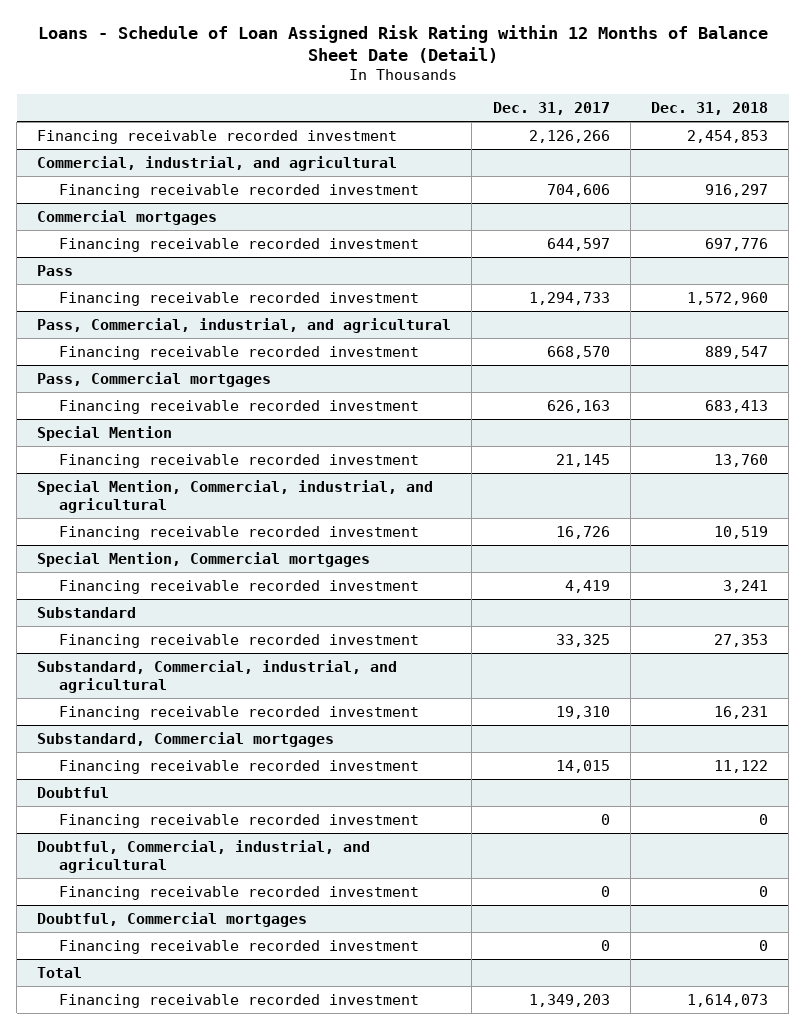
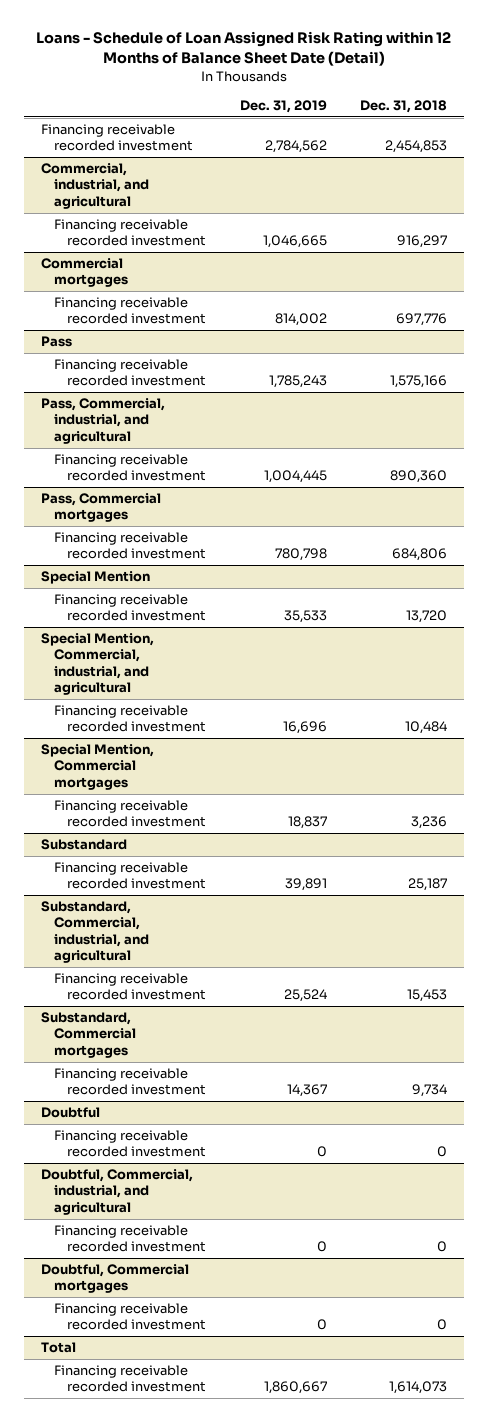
[492,101,610,115] Dec. 31, 2017 -> none
none -> [239,99,327,113] Dec. 31, 2019
[686,291,768,305] 1,572,960 -> [390,375,448,389] 1,575,166
[704,345,768,359] 889,547 -> [390,470,448,484] 890,360
[704,399,768,413] 683,413 -> [392,548,448,562] 684,806
[713,453,768,467] 13,760 -> [406,610,448,624] 13,720
[713,525,768,539] 10,519 -> [405,721,448,735] 10,484
[722,579,768,593] 3,241 -> [411,816,448,830] 3,236
[713,633,768,647] 27,353 -> [408,878,448,892] 25,187
[713,705,768,719] 16,231 -> [407,989,448,1003] 15,453
[713,759,768,773] 11,122 -> [412,1084,448,1098] 9,734

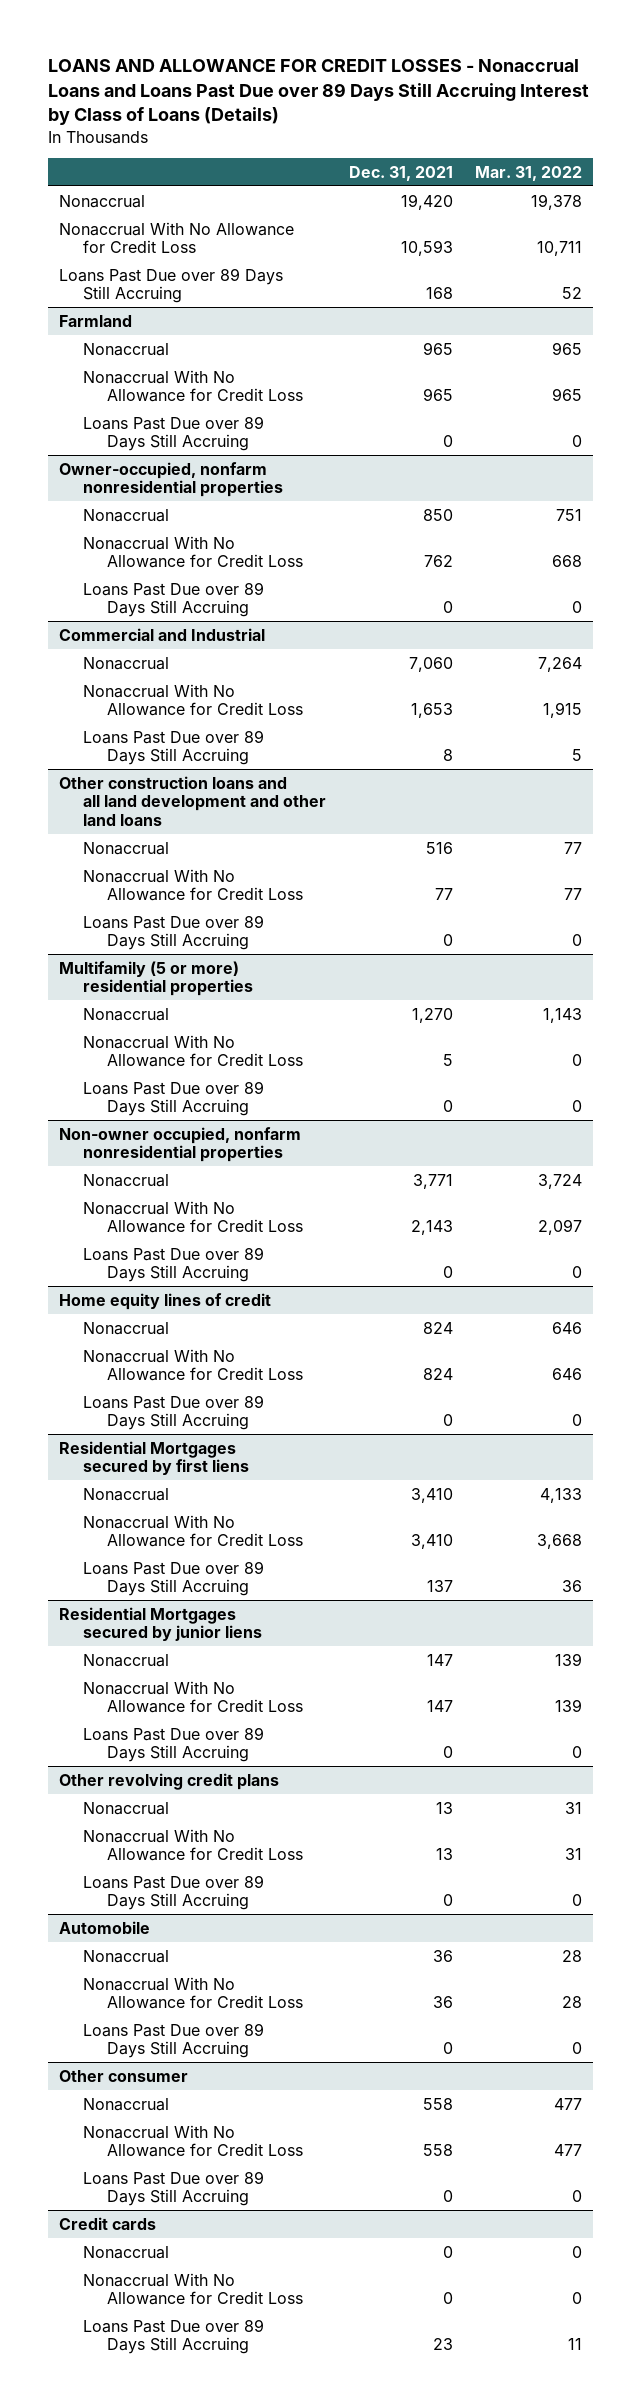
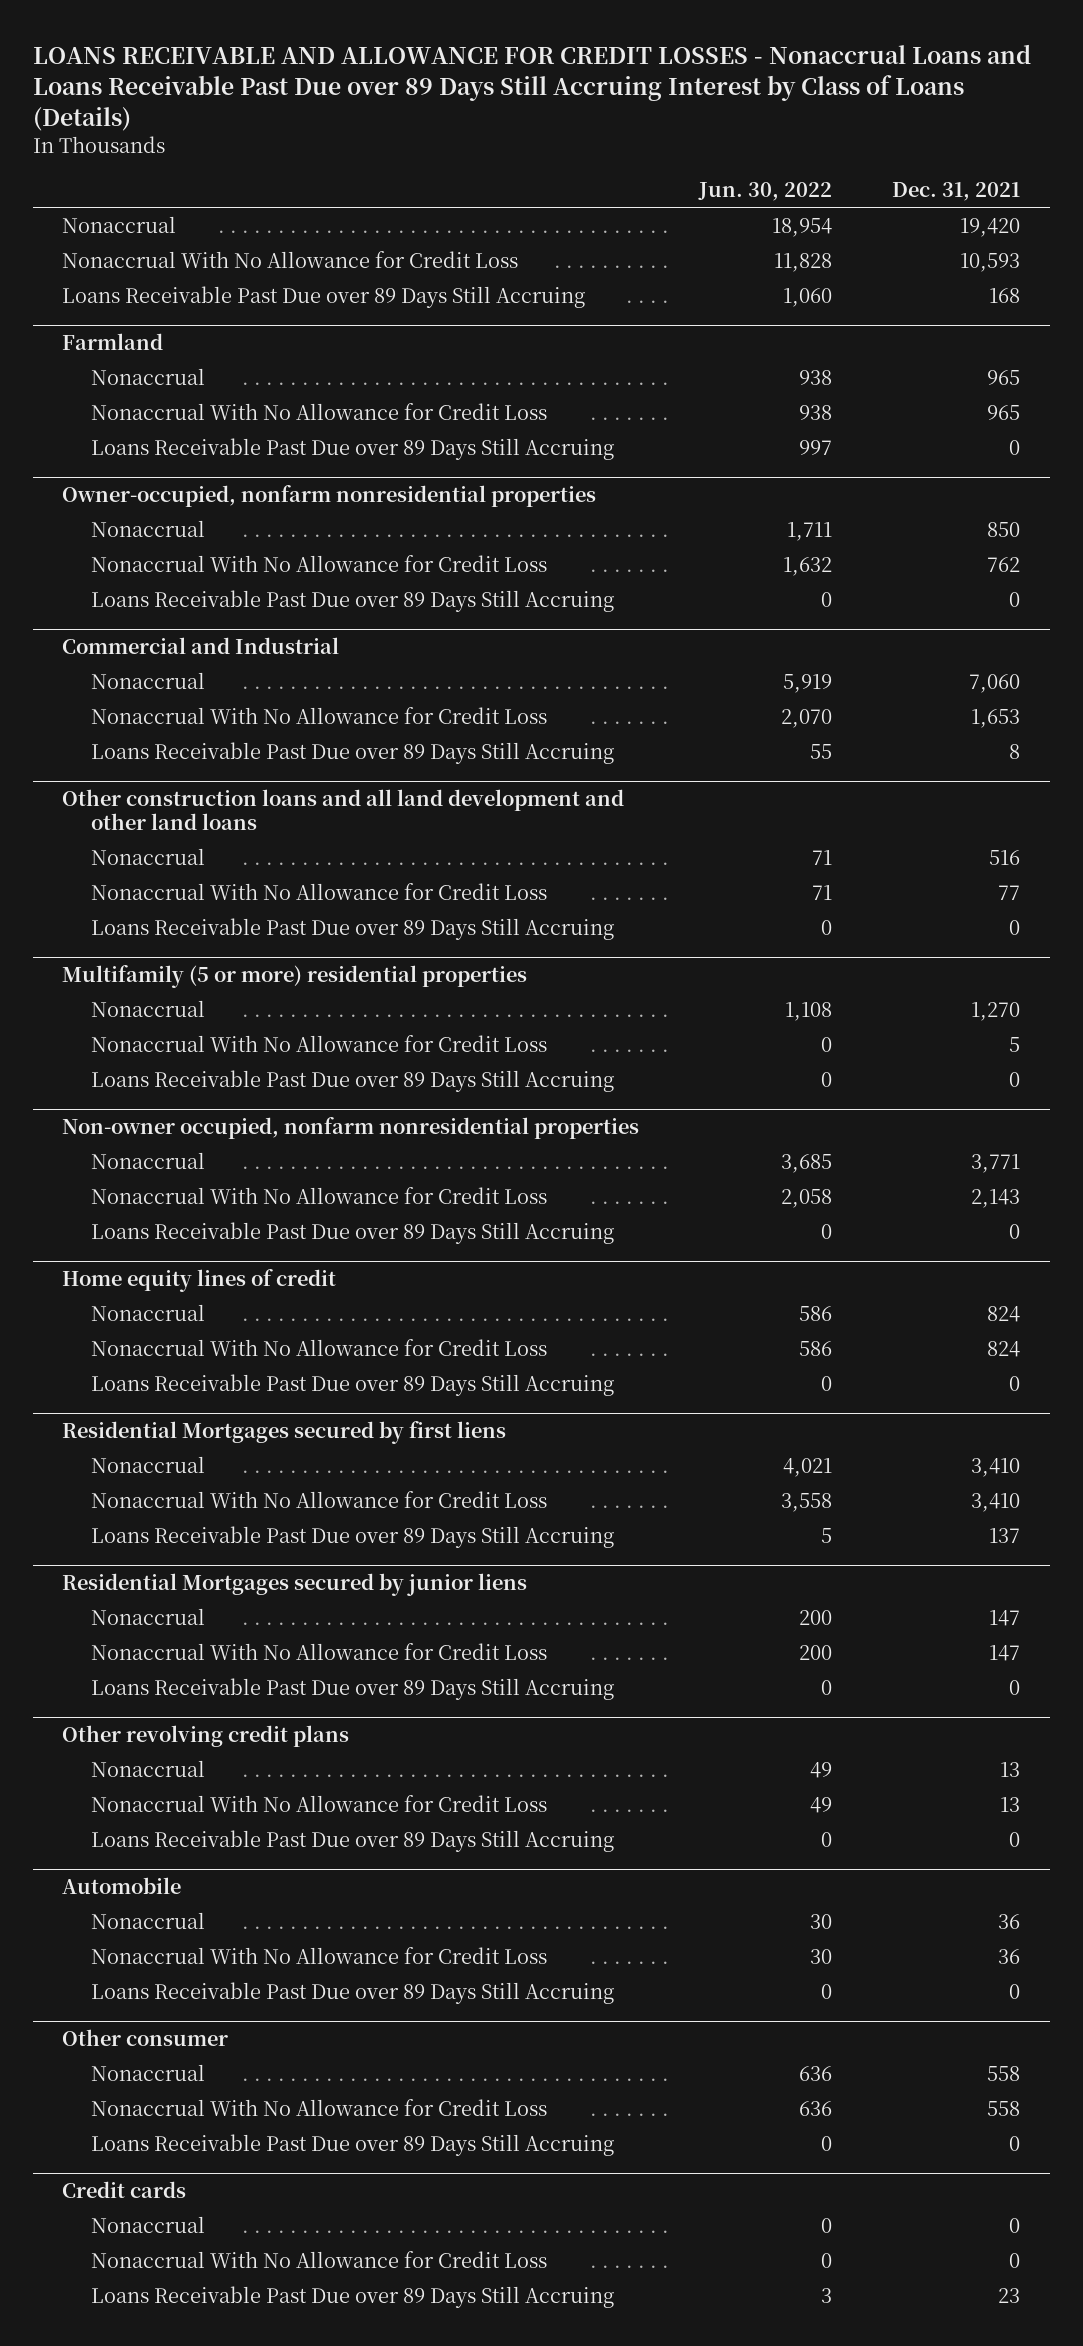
[47,59,589,126] LOANS AND ALLOWANCE FOR CREDIT LOSSES - Nonaccrual Loans and Loans Past Due over 89 Days Still Accruing Interest by Class of Loans (Details) -> [32,43,1031,131] LOANS RECEIVABLE AND ALLOWANCE FOR CREDIT LOSSES - Nonaccrual Loans and Loans Receivable Past Due over 89 Days Still Accruing Interest by Class of Loans (Details)
[474,165,582,181] Mar. 31, 2022 -> none
none -> [698,182,833,202] Jun. 30, 2022
[59,267,284,304] Loans Past Due over 89 Days Still Accruing -> [62,285,586,308] Loans Receivable Past Due over 89 Days Still Accruing
[83,415,265,452] Loans Past Due over 89 Days Still Accruing -> [90,437,614,460] Loans Receivable Past Due over 89 Days Still Accruing
[83,581,265,618] Loans Past Due over 89 Days Still Accruing -> [90,589,614,612] Loans Receivable Past Due over 89 Days Still Accruing
[83,729,265,766] Loans Past Due over 89 Days Still Accruing -> [90,741,614,764] Loans Receivable Past Due over 89 Days Still Accruing
[83,914,265,951] Loans Past Due over 89 Days Still Accruing -> [90,917,614,940] Loans Receivable Past Due over 89 Days Still Accruing
[83,1080,265,1117] Loans Past Due over 89 Days Still Accruing -> [90,1069,614,1092] Loans Receivable Past Due over 89 Days Still Accruing
[83,1246,265,1283] Loans Past Due over 89 Days Still Accruing -> [90,1221,614,1244] Loans Receivable Past Due over 89 Days Still Accruing
[83,1394,265,1431] Loans Past Due over 89 Days Still Accruing -> [90,1373,614,1396] Loans Receivable Past Due over 89 Days Still Accruing
[83,1560,265,1597] Loans Past Due over 89 Days Still Accruing -> [90,1525,614,1548] Loans Receivable Past Due over 89 Days Still Accruing
[83,1726,265,1763] Loans Past Due over 89 Days Still Accruing -> [90,1677,614,1700] Loans Receivable Past Due over 89 Days Still Accruing
[83,1874,265,1911] Loans Past Due over 89 Days Still Accruing -> [90,1829,614,1852] Loans Receivable Past Due over 89 Days Still Accruing
[83,2022,265,2059] Loans Past Due over 89 Days Still Accruing -> [90,1981,614,2004] Loans Receivable Past Due over 89 Days Still Accruing
[83,2170,265,2207] Loans Past Due over 89 Days Still Accruing -> [90,2133,614,2156] Loans Receivable Past Due over 89 Days Still Accruing
[83,2318,265,2355] Loans Past Due over 89 Days Still Accruing -> [90,2285,614,2308] Loans Receivable Past Due over 89 Days Still Accruing

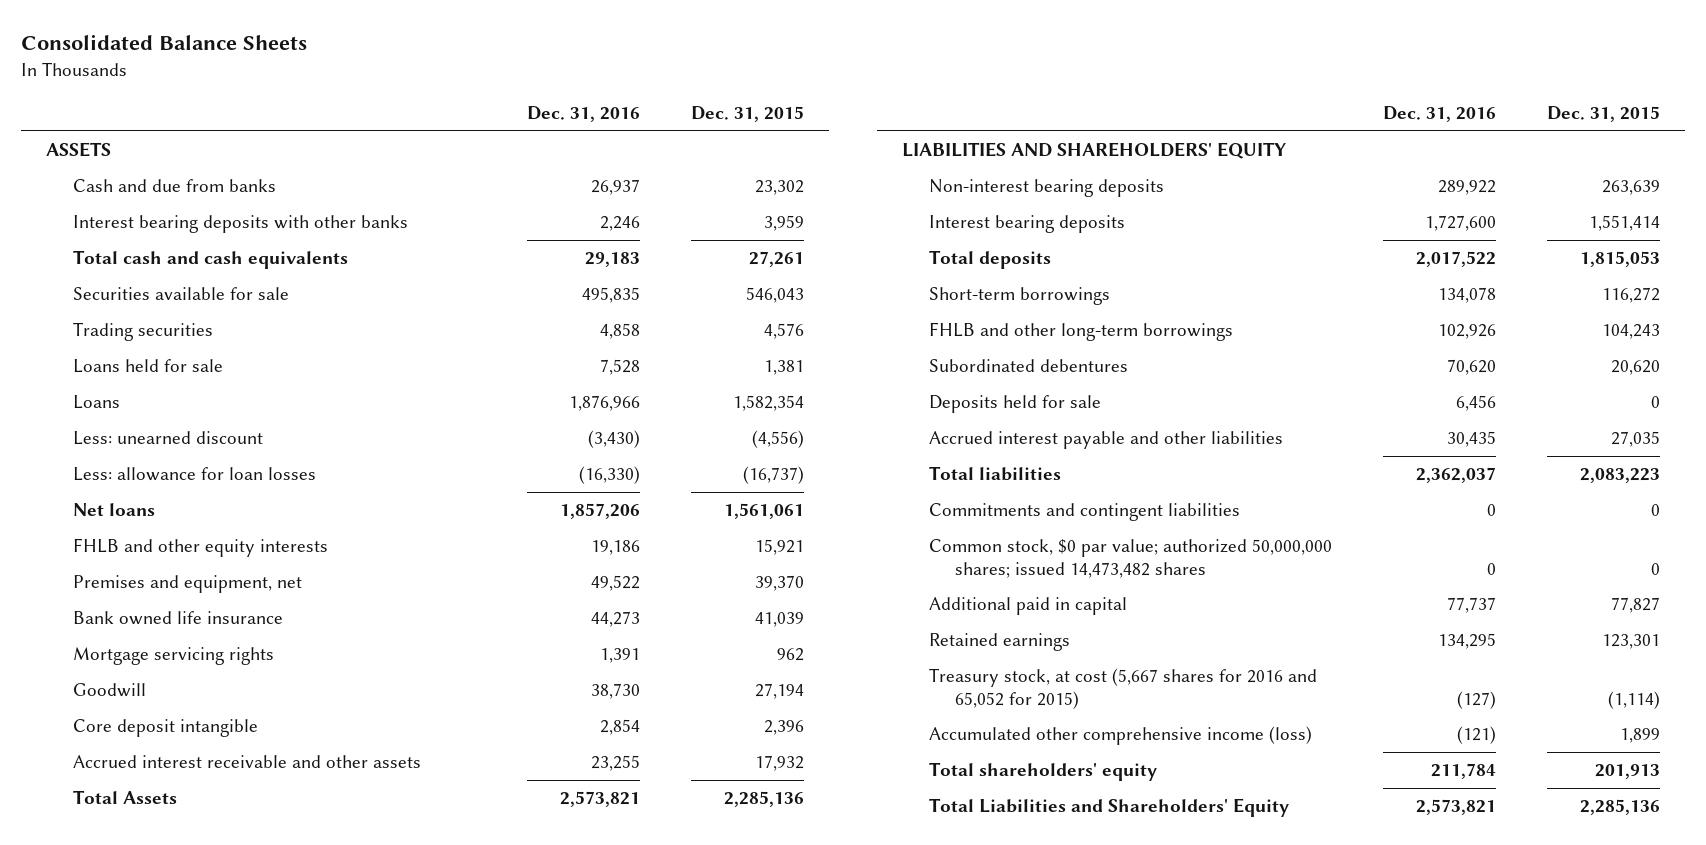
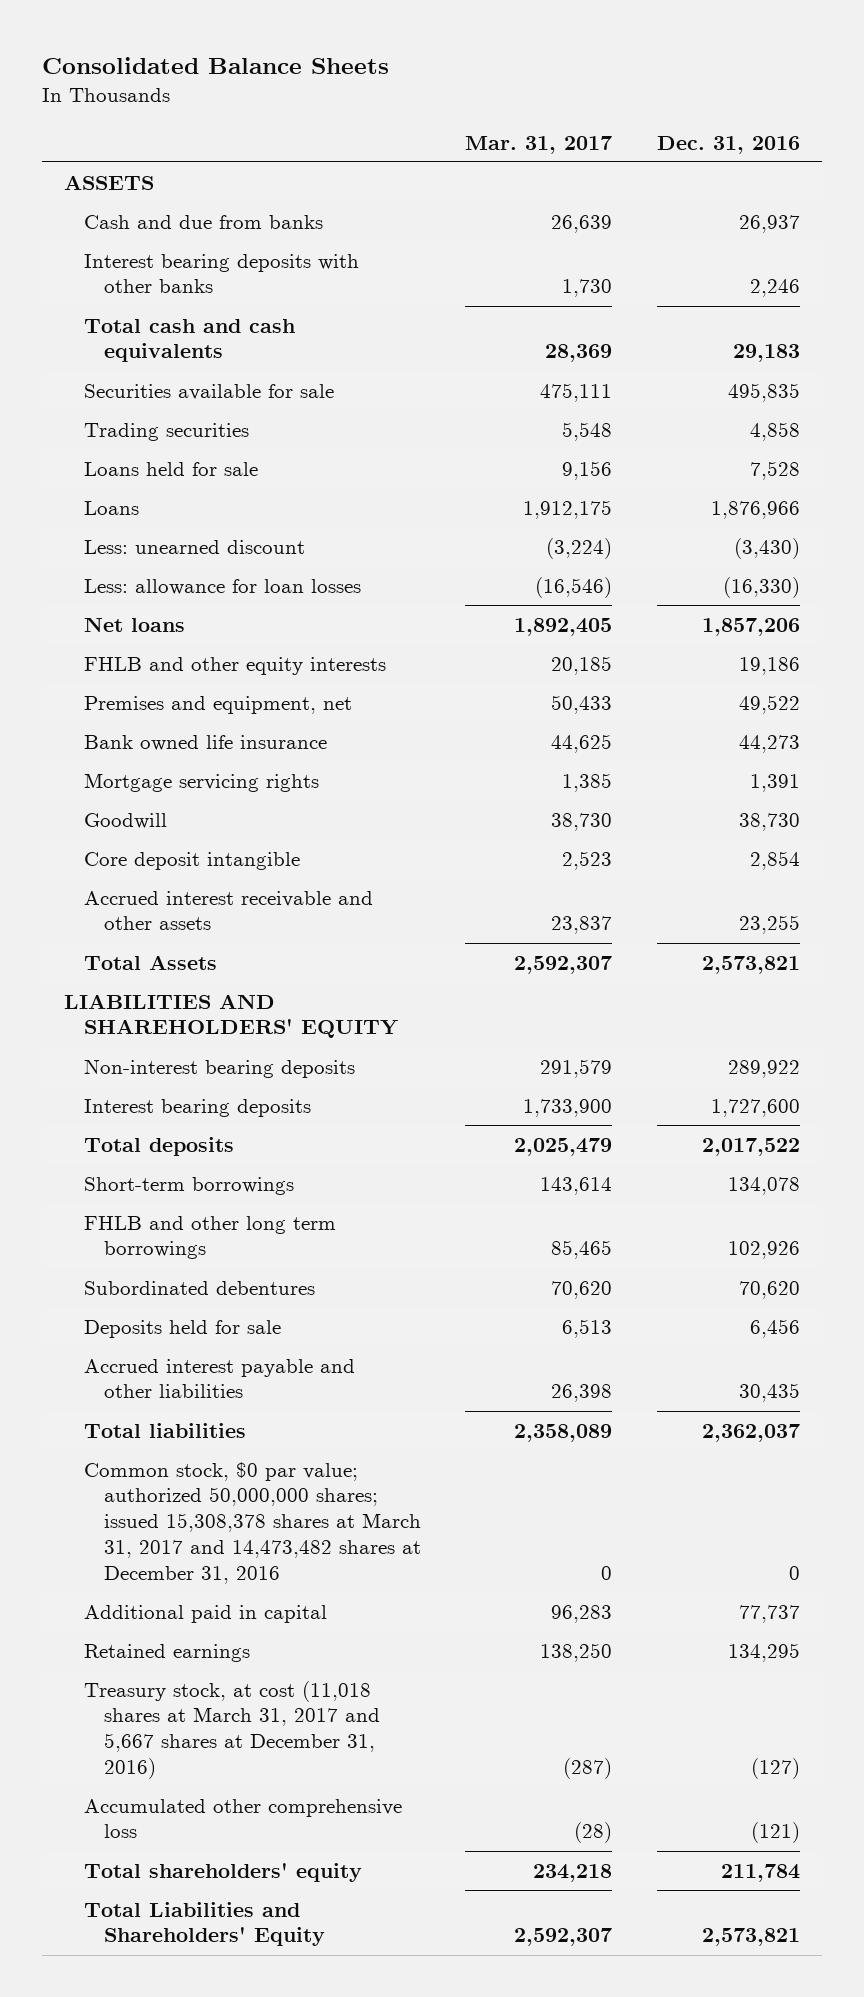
[690,105,804,122] Dec. 31, 2015 -> none
none -> [465,135,613,154] Mar. 31, 2017
[928,322,1233,342] FHLB and other long-term borrowings -> [84,1215,337,1260] FHLB and other long term borrowings
[928,503,1240,522] Commitments and contingent liabilities -> none
[928,539,1332,578] Common stock, $0 par value; authorized 50,000,000 shares; issued 14,473,482 shares -> [84,1461,422,1584] Common stock, $0 par value; authorized 50,000,000 shares; issued 15,308,378 shares at March 31, 2017 and 14,473,482 shares at December 31, 2016
[928,668,1317,709] Treasury stock, at cost (5,667 shares for 2016 and 65,052 for 2015) -> [84,1680,381,1779] Treasury stock, at cost (11,018 shares at March 31, 2017 and 5,667 shares at December 31, 2016)
[928,726,1312,746] Accumulated other comprehensive income (loss) -> [84,1798,403,1839] Accumulated other comprehensive loss

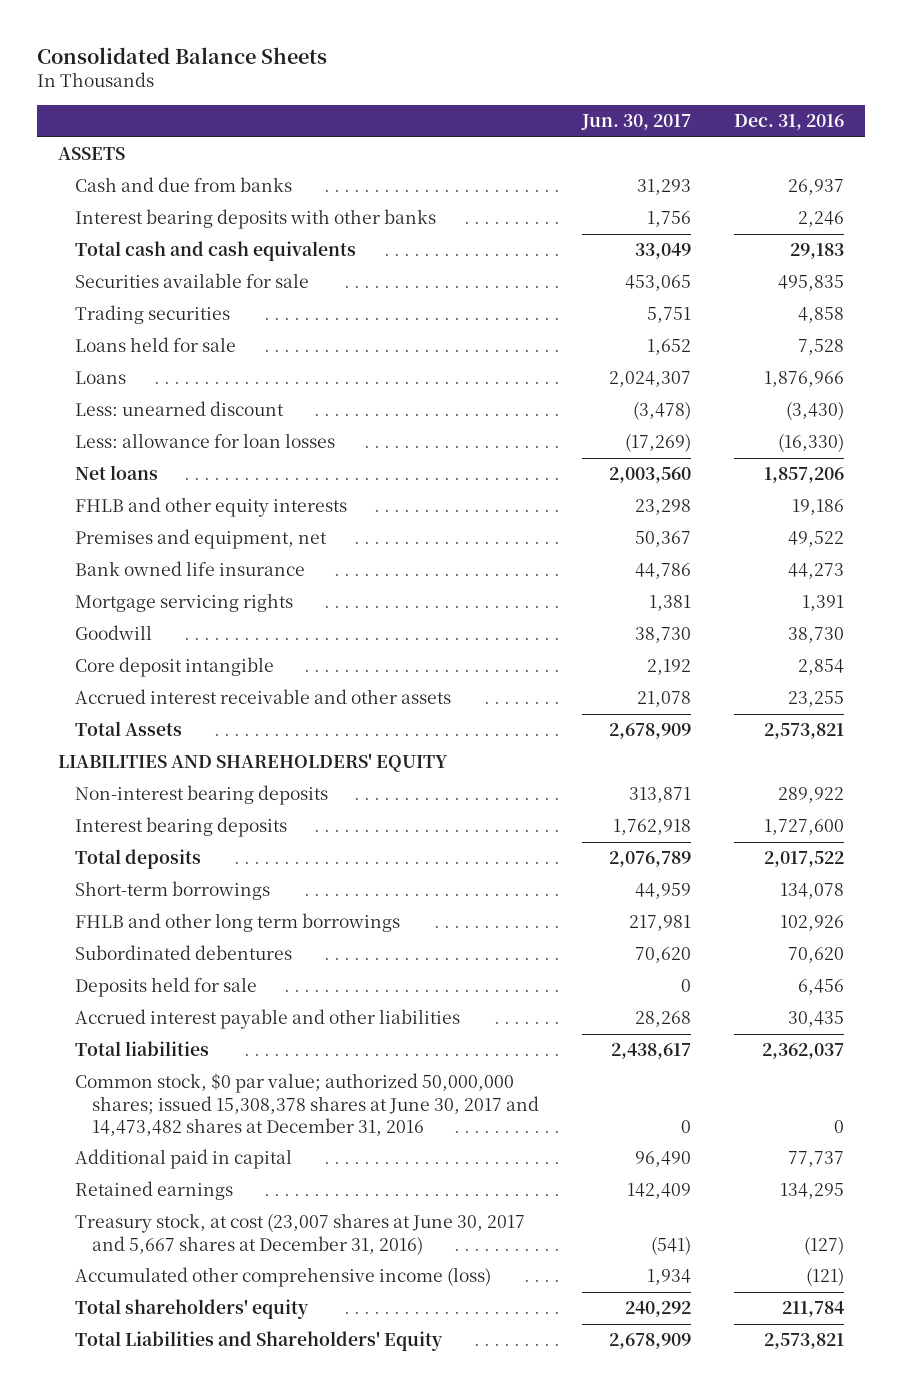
[465,135,613,154] Mar. 31, 2017 -> none
none -> [580,114,691,131] Jun. 30, 2017
[84,1461,422,1584] Common stock, $0 par value; authorized 50,000,000 shares; issued 15,308,378 shares at March 31, 2017 and 14,473,482 shares at December 31, 2016 -> [75,1073,539,1136] Common stock, $0 par value; authorized 50,000,000 shares; issued 15,308,378 shares at June 30, 2017 and 14,473,482 shares at December 31, 2016
[84,1680,381,1779] Treasury stock, at cost (11,018 shares at March 31, 2017 and 5,667 shares at December 31, 2016) -> [75,1213,526,1255] Treasury stock, at cost (23,007 shares at June 30, 2017 and 5,667 shares at December 31, 2016)
[84,1798,403,1839] Accumulated other comprehensive loss -> [75,1267,492,1288] Accumulated other comprehensive income (loss)

